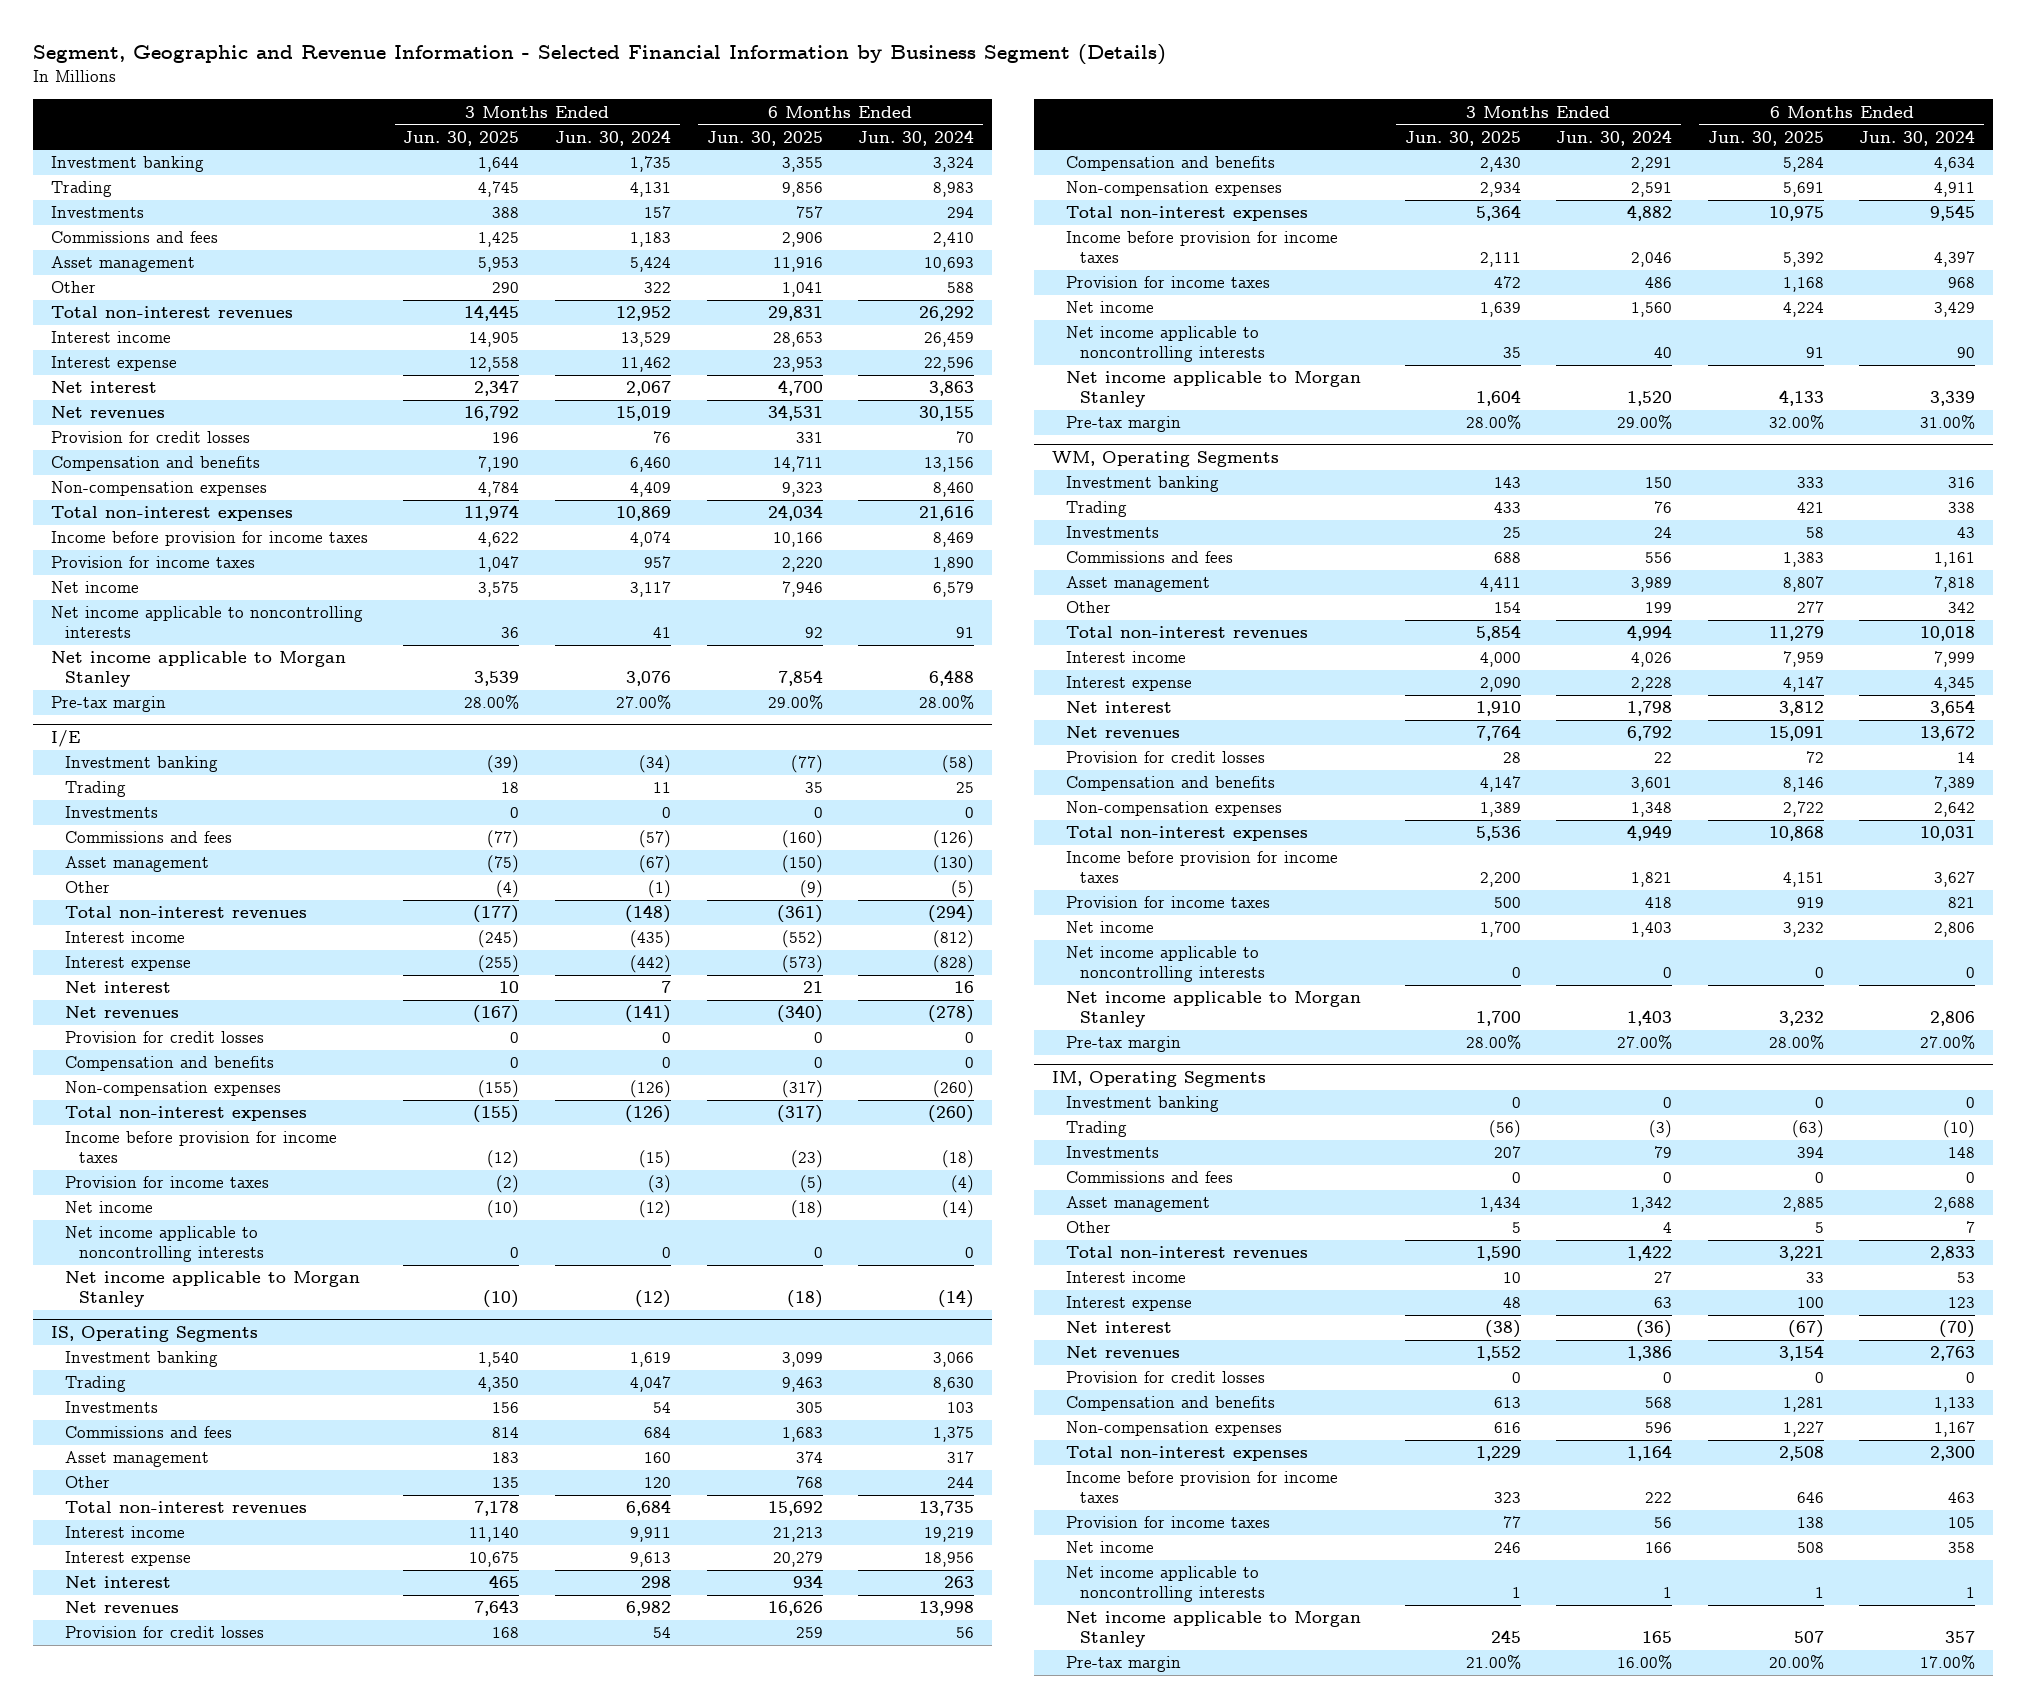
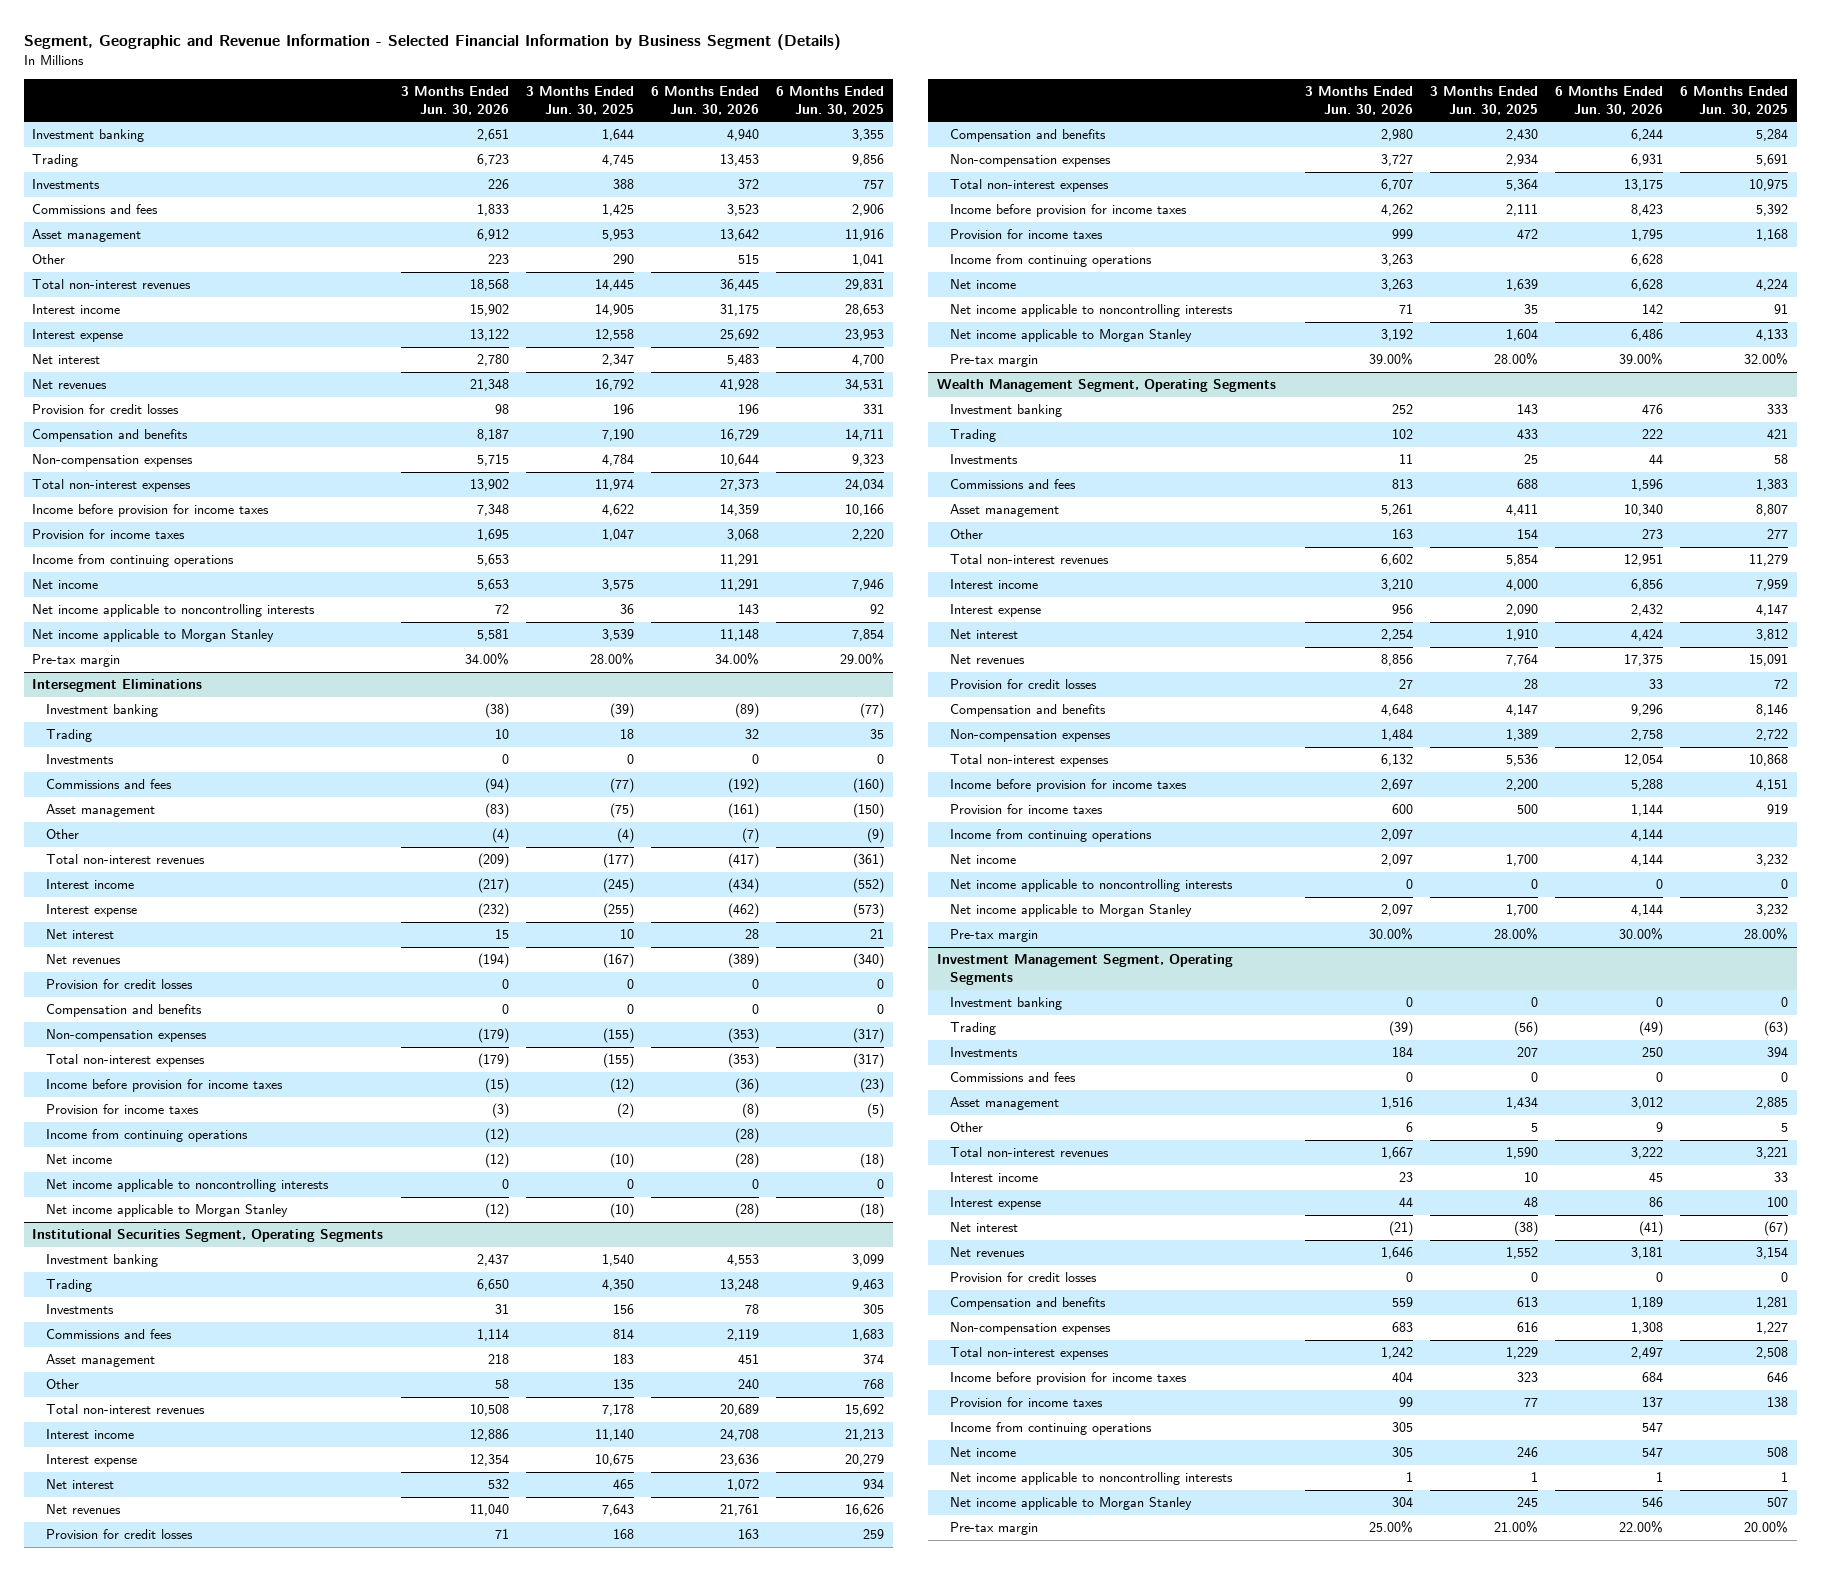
[555,129,672,146] Jun. 30, 2024 -> none
[858,129,975,146] Jun. 30, 2024 -> none
none -> [400,85,509,116] 3 Months Ended Jun. 30, 2026
none -> [651,85,760,116] 6 Months Ended Jun. 30, 2026
none -> [32,554,235,568] Income from continuing operations
[50,730,80,748] I/E -> [32,679,203,693] Intersegment Eliminations
none -> [45,1129,248,1143] Income from continuing operations
[50,1326,258,1343] IS, Operating Segments -> none
none -> [32,1229,384,1243] Institutional Securities Segment, Operating Segments
none -> [950,254,1153,268] Income from continuing operations
[1052,451,1280,468] WM, Operating Segments -> none
none -> [936,379,1276,393] Wealth Management Segment, Operating Segments
none -> [950,829,1153,843] Income from continuing operations
[1052,1071,1267,1088] IM, Operating Segments -> none
none -> [936,954,1233,986] Investment Management Segment, Operating Segments
none -> [950,1422,1153,1436] Income from continuing operations

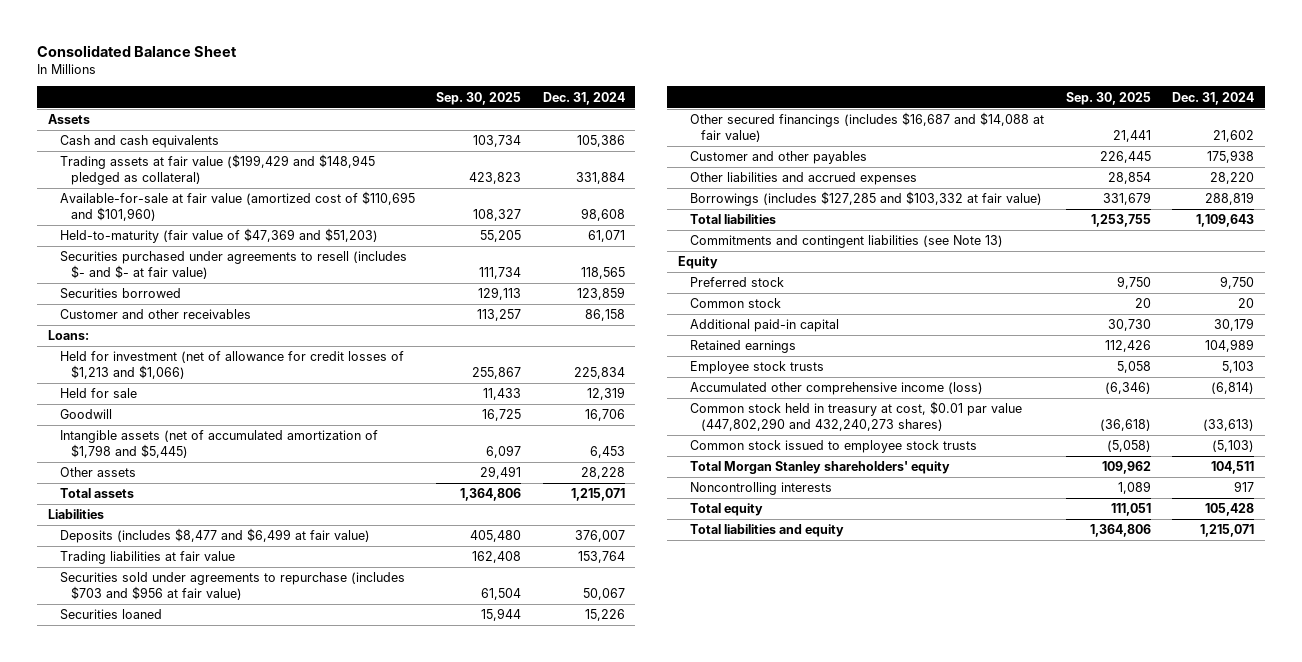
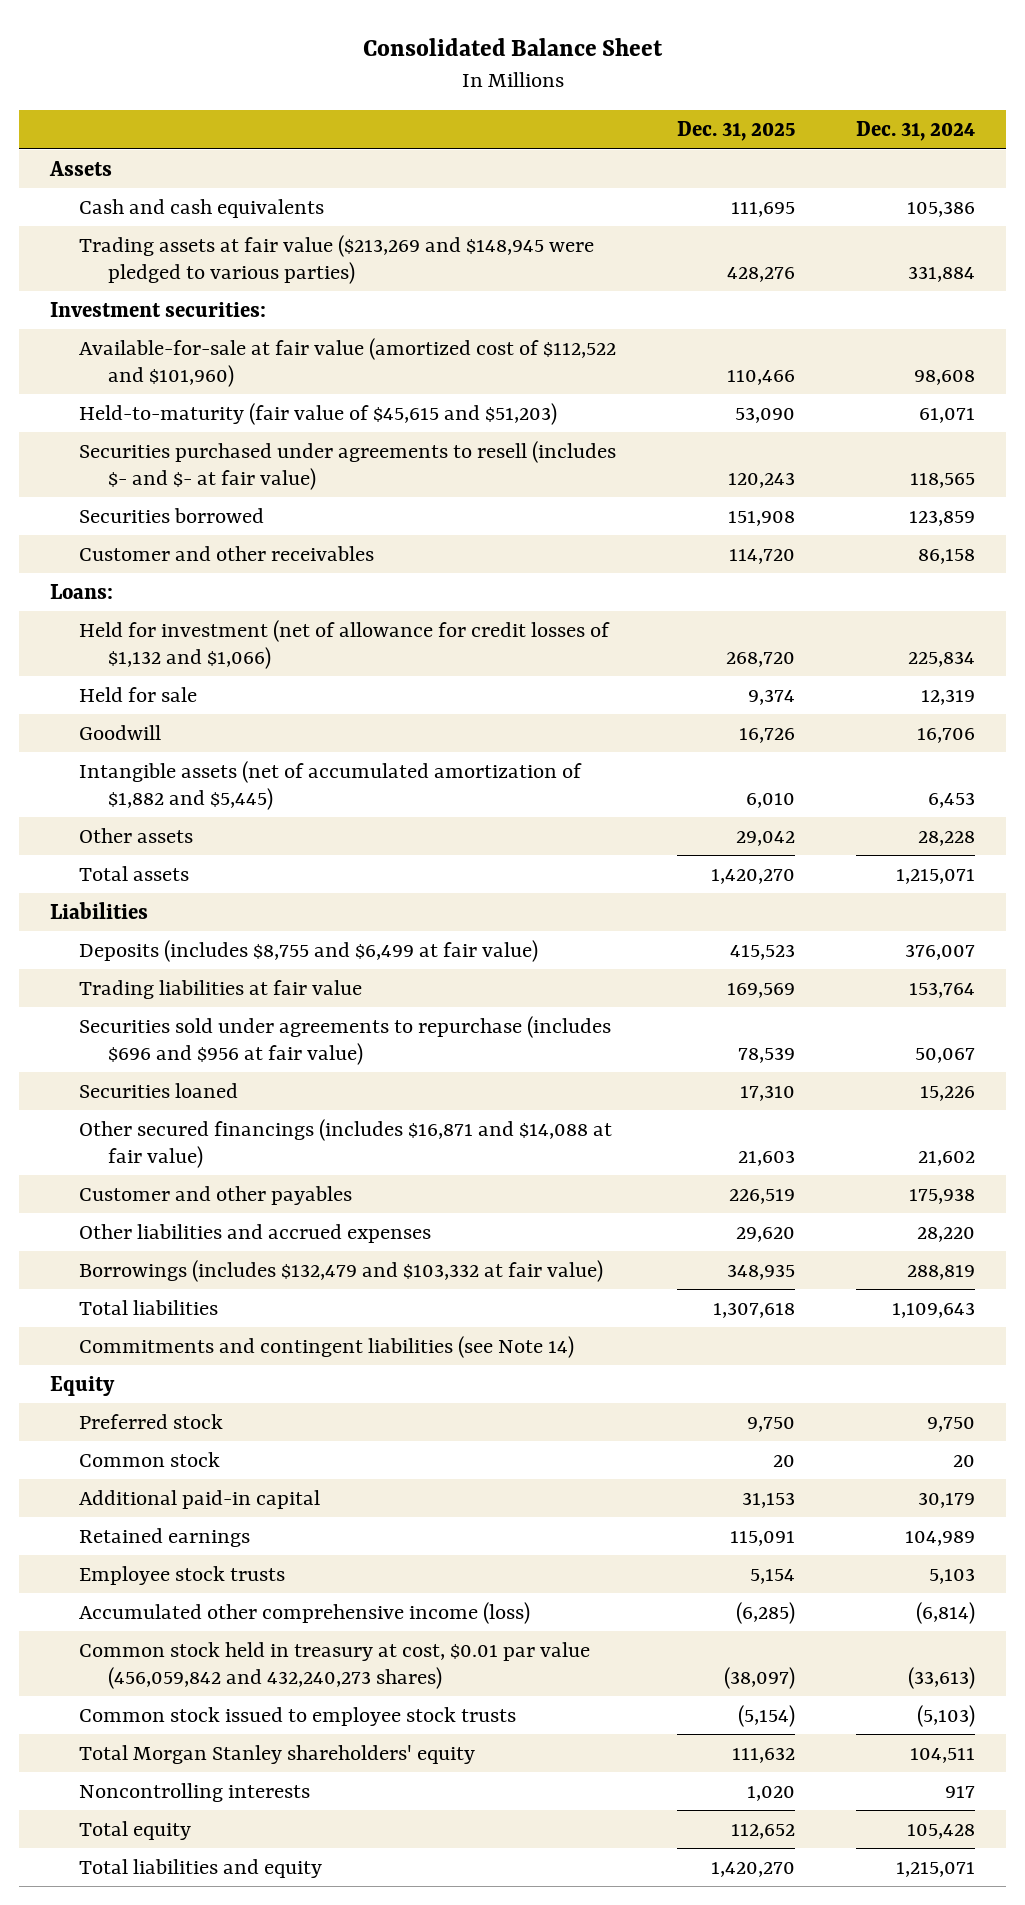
[436,91,522,105] Sep. 30, 2025 -> none
none -> [677,121,796,142] Dec. 31, 2025
[59,154,375,185] Trading assets at fair value ($199,429 and $148,945 pledged as collateral) -> [78,234,594,284] Trading assets at fair value ($213,269 and $148,945 were pledged to various parties)
none -> [50,301,267,317] Investment securities:
[59,191,415,221] Available-for-sale at fair value (amortized cost of $110,695 and $101,960) -> [78,337,616,387] Available-for-sale at fair value (amortized cost of $112,522 and $101,960)
[59,228,378,244] Held-to-maturity (fair value of $47,369 and $51,203) -> [78,402,557,425] Held-to-maturity (fair value of $45,615 and $51,203)
[59,351,404,379] Held for investment (net of allowance for credit losses of $1,213 and $1,066) -> [78,619,610,669] Held for investment (net of allowance for credit losses of $1,132 and $1,066)
[59,430,378,458] Intangible assets (net of accumulated amortization of $1,798 and $5,445) -> [78,760,582,810] Intangible assets (net of accumulated amortization of $1,882 and $5,445)
[59,528,370,544] Deposits (includes $8,477 and $6,499 at fair value) -> [78,939,538,962] Deposits (includes $8,755 and $6,499 at fair value)
[59,572,405,600] Securities sold under agreements to repurchase (includes $703 and $956 at fair value) -> [78,1015,611,1065] Securities sold under agreements to repurchase (includes $696 and $956 at fair value)
[689,112,1044,142] Other secured financings (includes $16,687 and $14,088 at fair value) -> [78,1118,612,1168] Other secured financings (includes $16,871 and $14,088 at fair value)
[689,191,1042,207] Borrowings (includes $127,285 and $103,332 at fair value) -> [78,1259,603,1282] Borrowings (includes $132,479 and $103,332 at fair value)
[689,235,1003,249] Commitments and contingent liabilities (see Note 13) -> [78,1335,574,1358] Commitments and contingent liabilities (see Note 14)
[689,401,1022,431] Common stock held in treasury at cost, $0.01 par value (447,802,290 and 432,240,273 shares) -> [78,1641,590,1689] Common stock held in treasury at cost, $0.01 par value (456,059,842 and 432,240,273 shares)

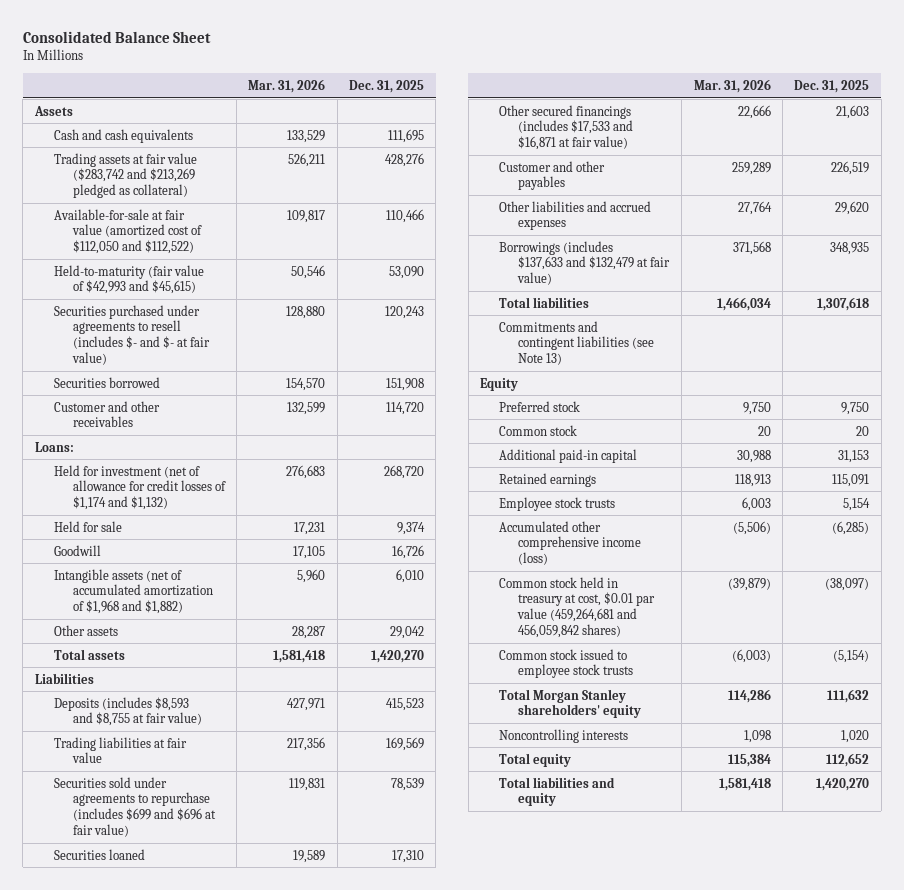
[856,121,976,142] Dec. 31, 2024 -> none
none -> [248,78,326,93] Mar. 31, 2026
[50,301,267,317] Investment securities: -> none
[78,234,594,284] Trading assets at fair value ($213,269 and $148,945 were pledged to various parties) -> [53,152,197,199] Trading assets at fair value ($283,742 and $213,269 pledged as collateral)
[78,337,616,387] Available-for-sale at fair value (amortized cost of $112,522 and $101,960) -> [53,208,202,255] Available-for-sale at fair value (amortized cost of $112,050 and $112,522)
[78,402,557,425] Held-to-maturity (fair value of $45,615 and $51,203) -> [53,264,204,295] Held-to-maturity (fair value of $42,993 and $45,615)
[78,619,610,669] Held for investment (net of allowance for credit losses of $1,132 and $1,066) -> [53,464,226,511] Held for investment (net of allowance for credit losses of $1,174 and $1,132)
[78,760,582,810] Intangible assets (net of accumulated amortization of $1,882 and $5,445) -> [53,568,213,615] Intangible assets (net of accumulated amortization of $1,968 and $1,882)
[78,939,538,962] Deposits (includes $8,755 and $6,499 at fair value) -> [53,696,202,727] Deposits (includes $8,593 and $8,755 at fair value)
[78,1015,611,1065] Securities sold under agreements to repurchase (includes $696 and $956 at fair value) -> [53,776,216,838] Securities sold under agreements to repurchase (includes $699 and $696 at fair value)
[78,1118,612,1168] Other secured financings (includes $16,871 and $14,088 at fair value) -> [498,104,633,151] Other secured financings (includes $17,533 and $16,871 at fair value)
[78,1259,603,1282] Borrowings (includes $132,479 and $103,332 at fair value) -> [498,240,670,286] Borrowings (includes $137,633 and $132,479 at fair value)
[78,1335,574,1358] Commitments and contingent liabilities (see Note 14) -> [498,320,654,366] Commitments and contingent liabilities (see Note 13)
[78,1641,590,1689] Common stock held in treasury at cost, $0.01 par value (456,059,842 and 432,240,273 shares) -> [498,576,655,639] Common stock held in treasury at cost, $0.01 par value (459,264,681 and 456,059,842 shares)

